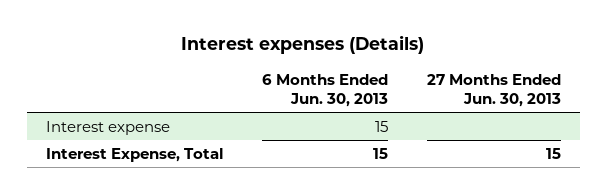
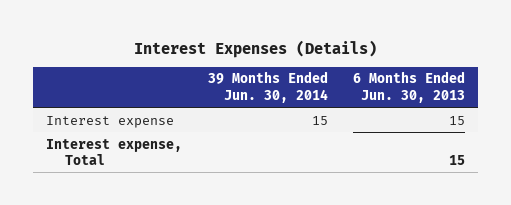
[181,35,425,55] Interest expenses (Details) -> [133,39,377,58] Interest Expenses (Details)
[426,73,561,107] 27 Months Ended Jun. 30, 2013 -> none
none -> [207,71,328,103] 39 Months Ended Jun. 30, 2014
[45,147,224,162] Interest Expense, Total -> [46,138,183,166] Interest expense, Total

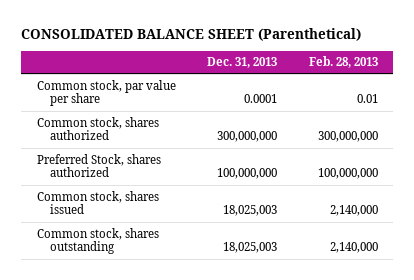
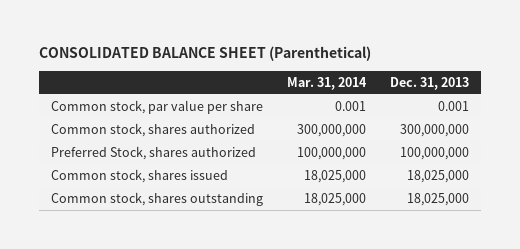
[308,56,378,69] Feb. 28, 2013 -> none
none -> [287,76,368,90] Mar. 31, 2014
[244,94,278,104] 0.0001 -> [437,101,469,112] 0.001
[223,205,278,217] 18,025,003 -> [406,170,469,184] 18,025,000
[223,242,278,254] 18,025,003 -> [406,193,469,207] 18,025,000

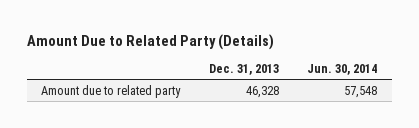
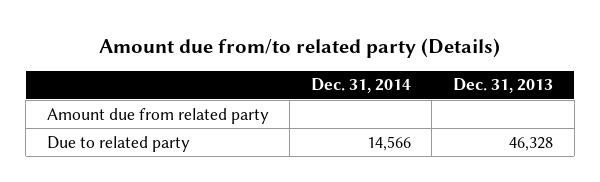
[26,34,274,51] Amount Due to Related Party (Details) -> [98,38,500,59] Amount due from/to related party (Details)
[307,64,378,76] Jun. 30, 2014 -> none
none -> [310,78,411,94] Dec. 31, 2014
none -> [46,107,269,124] Amount due from related party
[41,84,182,98] Amount due to related party -> [46,135,190,152] Due to related party

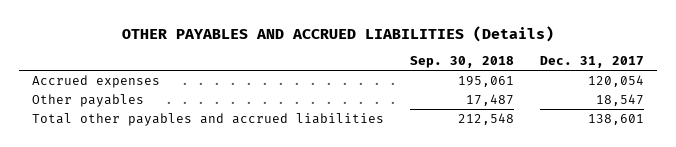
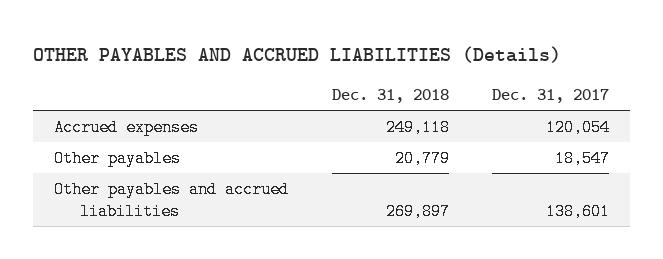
[410,56,515,69] Sep. 30, 2018 -> none
none -> [331,89,449,104] Dec. 31, 2018
[32,112,385,126] Total other payables and accrued liabilities -> [54,181,290,220] Other payables and accrued liabilities

